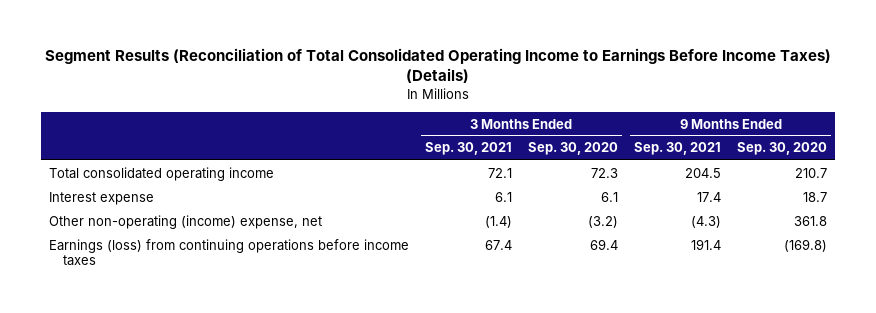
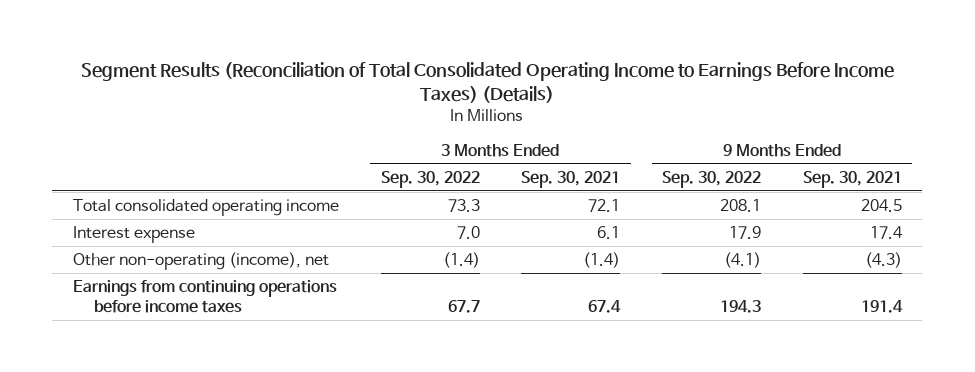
[528,142,619,156] Sep. 30, 2020 -> none
[737,142,828,156] Sep. 30, 2020 -> none
none -> [380,170,480,188] Sep. 30, 2022
none -> [661,170,761,188] Sep. 30, 2022
[48,214,322,229] Other non-operating (income) expense, net -> [72,252,329,271] Other non-operating (income), net
[48,238,409,266] Earnings (loss) from continuing operations before income taxes -> [72,280,337,313] Earnings from continuing operations before income taxes

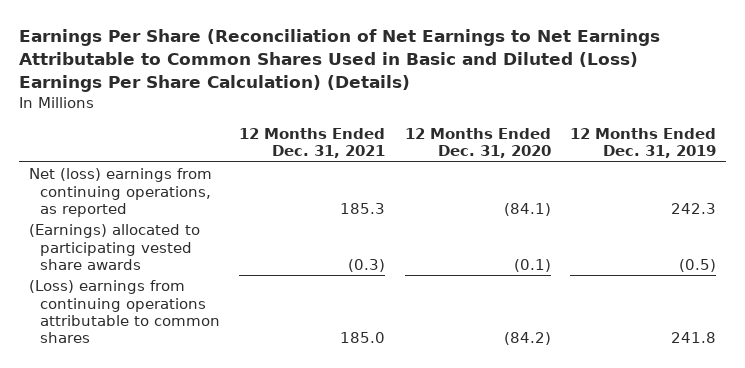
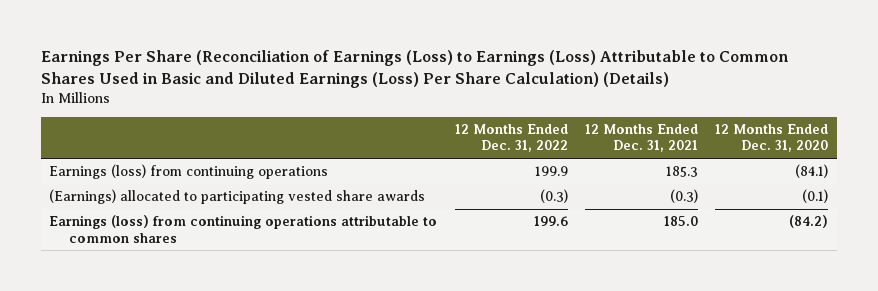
[19,29,661,93] Earnings Per Share (Reconciliation of Net Earnings to Net Earnings Attributable to Common Shares Used in Basic and Diluted (Loss) Earnings Per Share Calculation) (Details) -> [40,50,789,88] Earnings Per Share (Reconciliation of Earnings (Loss) to Earnings (Loss) Attributable to Common Shares Used in Basic and Diluted Earnings (Loss) Per Share Calculation) (Details)
[570,128,717,159] 12 Months Ended Dec. 31, 2019 -> none
none -> [454,123,568,153] 12 Months Ended Dec. 31, 2022
[28,168,212,217] Net (loss) earnings from continuing operations, as reported -> [49,164,329,180] Earnings (loss) from continuing operations
[28,280,220,344] (Loss) earnings from continuing operations attributable to common shares -> [49,215,438,243] Earnings (loss) from continuing operations attributable to common shares

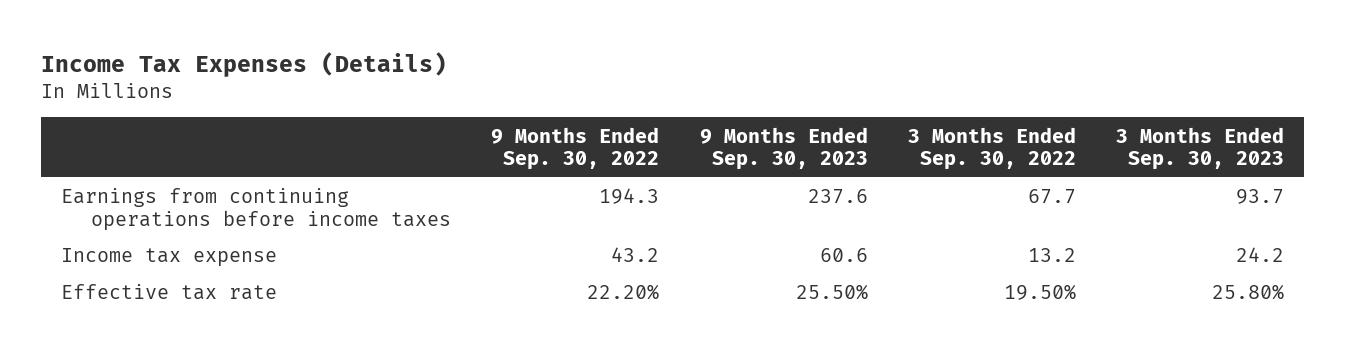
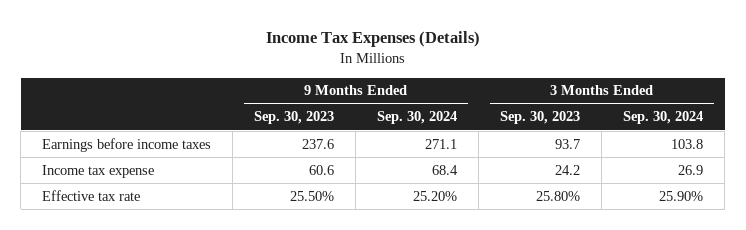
[491,126,660,171] 9 Months Ended Sep. 30, 2022 -> none
[907,126,1076,171] 3 Months Ended Sep. 30, 2022 -> none
none -> [377,111,458,125] Sep. 30, 2024
none -> [623,111,704,125] Sep. 30, 2024
[61,188,452,231] Earnings from continuing operations before income taxes -> [42,137,212,152] Earnings before income taxes

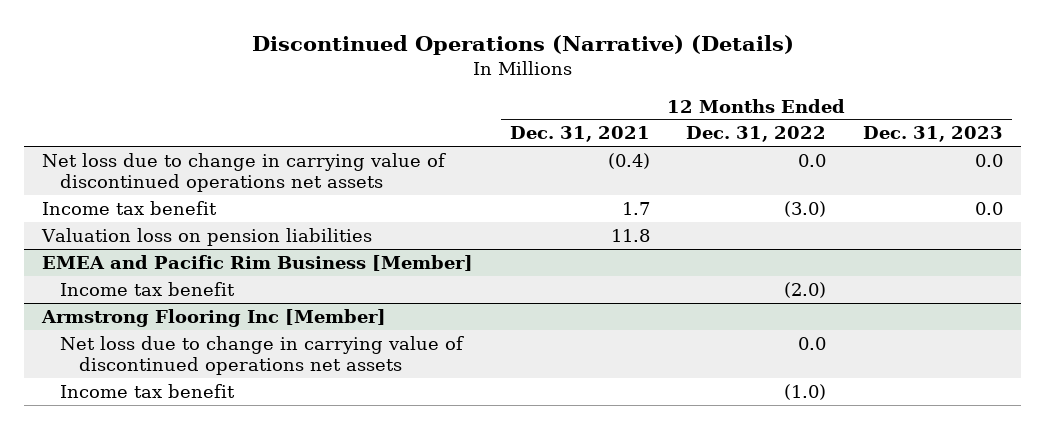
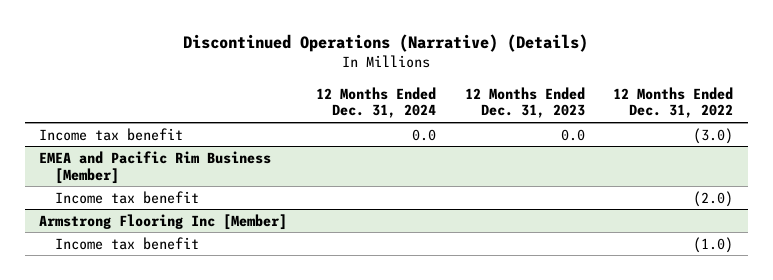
[509,126,650,143] Dec. 31, 2021 -> none
none -> [316,86,437,119] 12 Months Ended Dec. 31, 2024
[42,152,447,192] Net loss due to change in carrying value of discontinued operations net assets -> none
[41,227,373,246] Valuation loss on pension liabilities -> none
[60,335,465,375] Net loss due to change in carrying value of discontinued operations net assets -> none

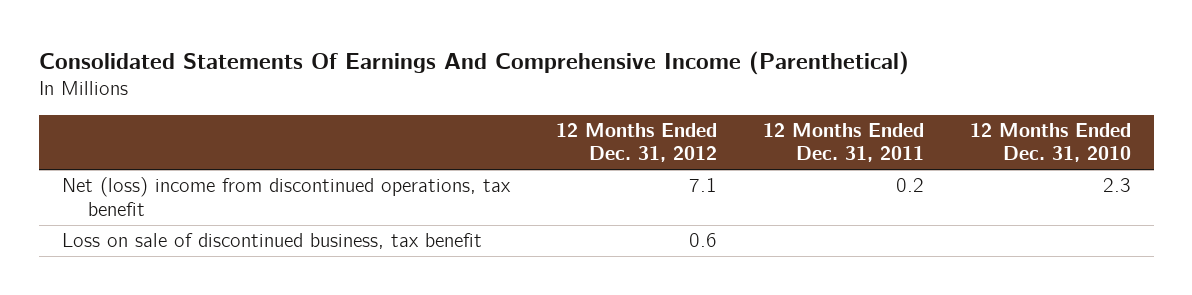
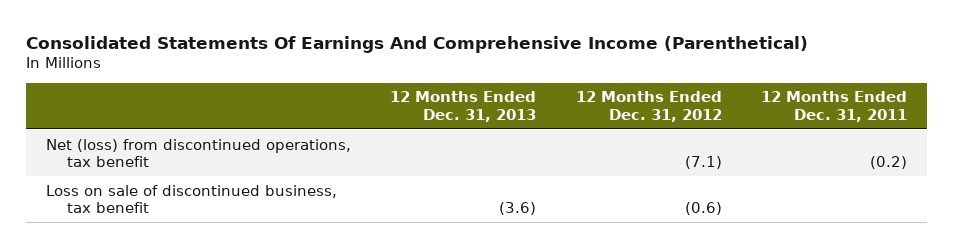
[969,123,1131,163] 12 Months Ended Dec. 31, 2010 -> none
none -> [390,91,537,122] 12 Months Ended Dec. 31, 2013
[61,177,511,216] Net (loss) income from discontinued operations, tax benefit -> [45,138,351,167] Net (loss) from discontinued operations, tax benefit
[688,178,717,193] 7.1 -> [684,155,722,169] (7.1)
[895,178,924,193] 0.2 -> [870,155,908,169] (0.2)
[688,233,717,248] 0.6 -> [684,201,722,215] (0.6)

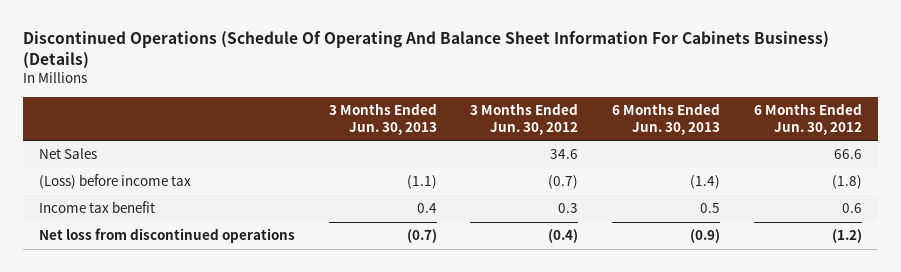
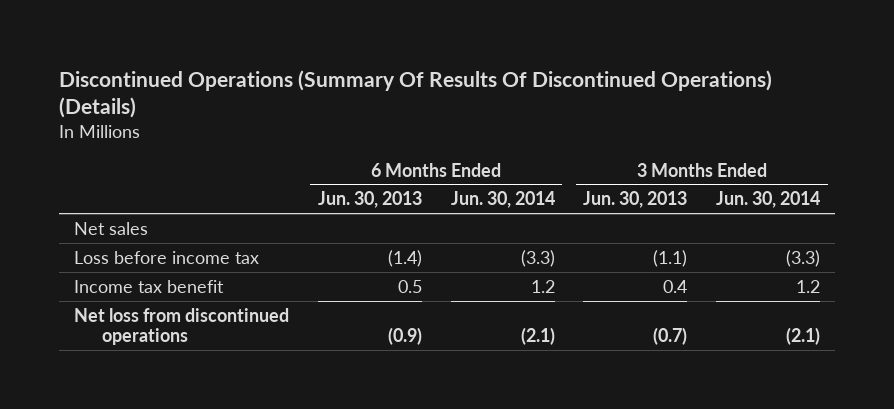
[22,30,829,69] Discontinued Operations (Schedule Of Operating And Balance Sheet Information For Cabinets Business) (Details) -> [59,69,773,119] Discontinued Operations (Summary Of Results Of Discontinued Operations) (Details)
[470,103,579,135] 3 Months Ended Jun. 30, 2012 -> none
[753,103,862,135] 6 Months Ended Jun. 30, 2012 -> none
none -> [450,191,555,209] Jun. 30, 2014
none -> [716,191,821,209] Jun. 30, 2014
[39,148,98,160] Net Sales -> [73,221,148,235] Net sales
[39,174,192,190] (Loss) before income tax -> [73,250,259,264] Loss before income tax

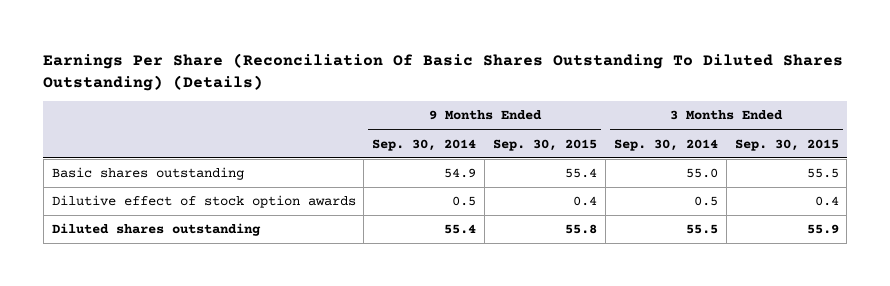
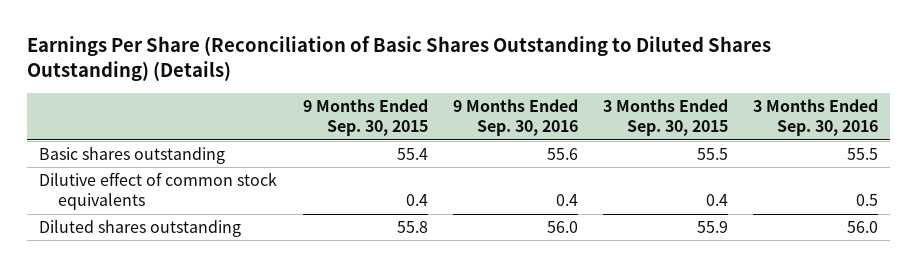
[43,53,844,92] Earnings Per Share (Reconciliation Of Basic Shares Outstanding To Diluted Shares Outstanding) (Details) -> [26,35,771,81] Earnings Per Share (Reconciliation of Basic Shares Outstanding to Diluted Shares Outstanding) (Details)
[372,138,477,151] Sep. 30, 2014 -> none
[613,138,718,151] Sep. 30, 2014 -> none
none -> [452,98,578,137] 9 Months Ended Sep. 30, 2016
none -> [752,98,878,137] 3 Months Ended Sep. 30, 2016
[51,195,356,209] Dilutive effect of stock option awards -> [39,171,278,211] Dilutive effect of common stock equivalents

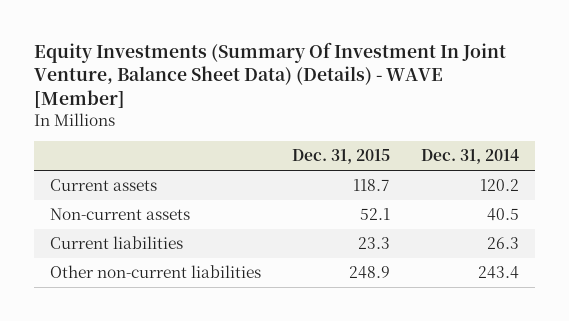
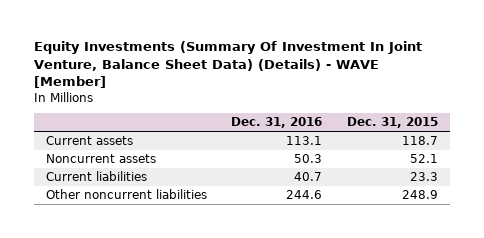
[421,149,520,165] Dec. 31, 2014 -> none
none -> [231,117,323,129] Dec. 31, 2016
[49,208,190,221] Non-current assets -> [45,154,156,164] Noncurrent assets
[49,265,261,279] Other non-current liabilities -> [45,189,207,200] Other noncurrent liabilities

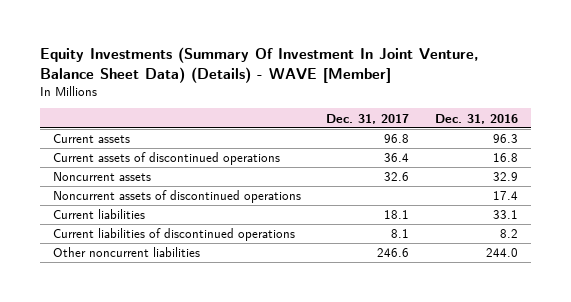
[347,117,439,129] Dec. 31, 2015 -> none
none -> [326,113,410,124] Dec. 31, 2017
[286,136,323,146] 113.1 -> [493,134,519,144] 96.3
none -> [52,152,280,166] Current assets of discontinued operations
[294,154,323,164] 50.3 -> [493,172,519,182] 32.9
none -> [52,190,301,204] Noncurrent assets of discontinued operations
[294,172,323,182] 40.7 -> [493,210,519,220] 33.1
none -> [52,228,295,242] Current liabilities of discontinued operations
[286,190,323,200] 244.6 -> [486,248,519,258] 244.0

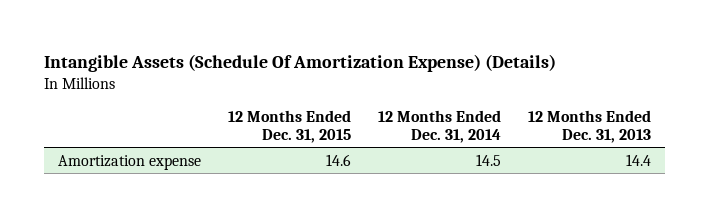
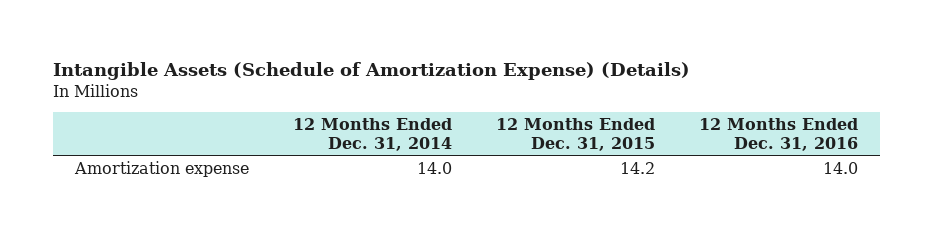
[44,54,557,73] Intangible Assets (Schedule Of Amortization Expense) (Details) -> [52,62,690,81] Intangible Assets (Schedule of Amortization Expense) (Details)
[527,109,651,144] 12 Months Ended Dec. 31, 2013 -> none
none -> [699,117,859,152] 12 Months Ended Dec. 31, 2016
[325,153,351,166] 14.6 -> [620,162,656,175] 14.2
[475,153,501,166] 14.5 -> [416,162,452,175] 14.0

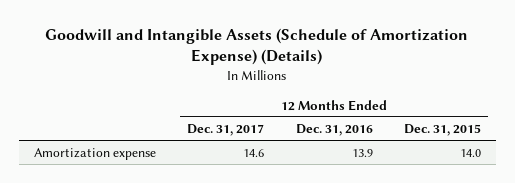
[52,62,690,81] Intangible Assets (Schedule of Amortization Expense) (Details) -> [45,27,469,66] Goodwill and Intangible Assets (Schedule of Amortization Expense) (Details)
[292,117,452,152] 12 Months Ended Dec. 31, 2014 -> none
none -> [187,123,265,136] Dec. 31, 2017
[620,162,656,175] 14.2 -> [459,149,481,158] 14.0
[823,162,859,175] 14.0 -> [351,149,373,158] 13.9

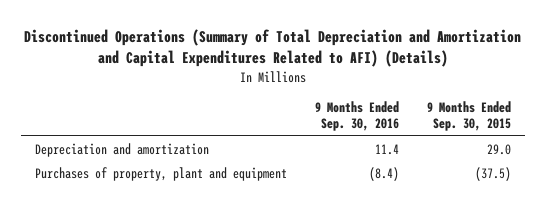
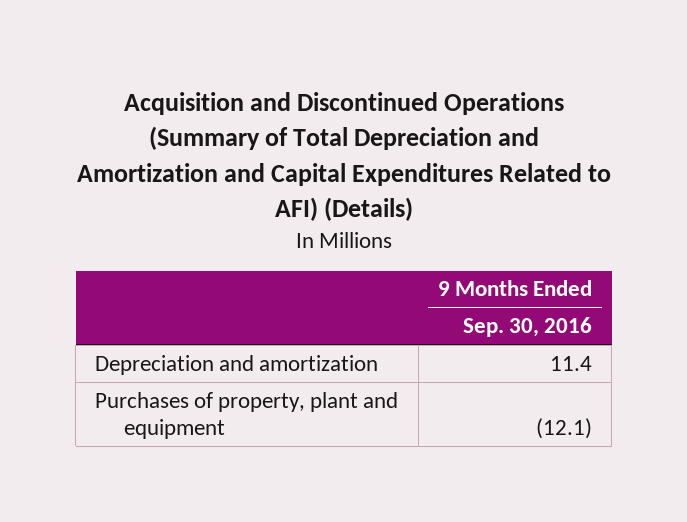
[24,29,522,68] Discontinued Operations (Summary of Total Depreciation and Amortization and Capital Expenditures Related to AFI) (Details) -> [76,91,611,222] Acquisition and Discontinued Operations (Summary of Total Depreciation and Amortization and Capital Expenditures Related to AFI) (Details)
[427,101,512,132] 9 Months Ended Sep. 30, 2015 -> none
[369,166,400,181] (8.4) -> [536,417,593,439] (12.1)

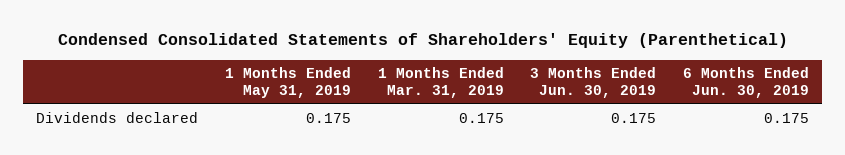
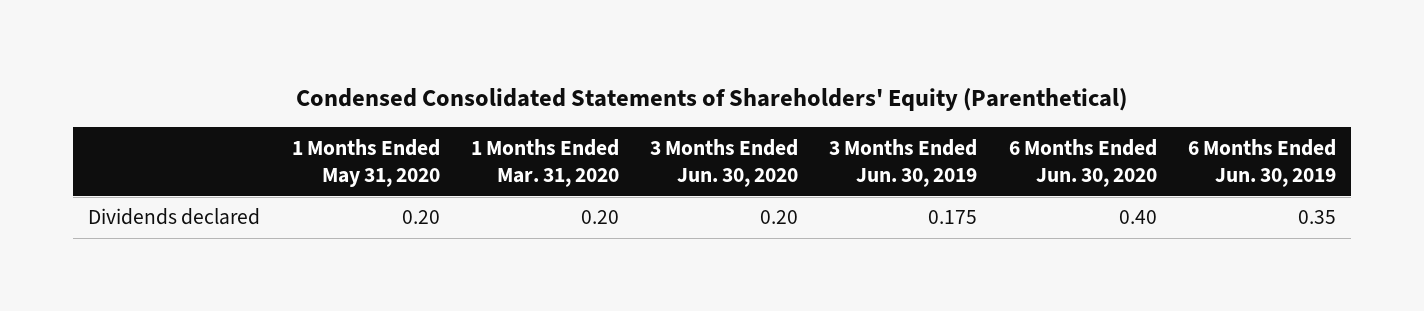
[225,66,352,99] 1 Months Ended May 31, 2019 -> none
[377,66,504,99] 1 Months Ended Mar. 31, 2019 -> none
none -> [291,138,440,188] 1 Months Ended May 31, 2020
none -> [470,138,619,188] 1 Months Ended Mar. 31, 2020
none -> [650,138,799,188] 3 Months Ended Jun. 30, 2020
none -> [1008,138,1157,188] 6 Months Ended Jun. 30, 2020
[763,113,809,124] 0.175 -> [1297,210,1336,225] 0.35

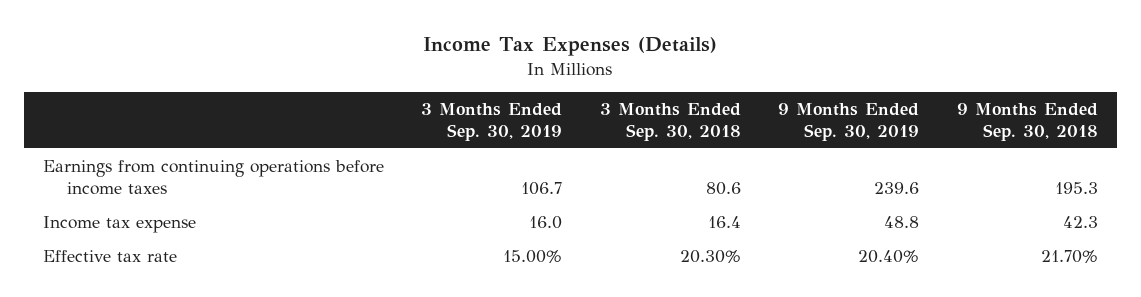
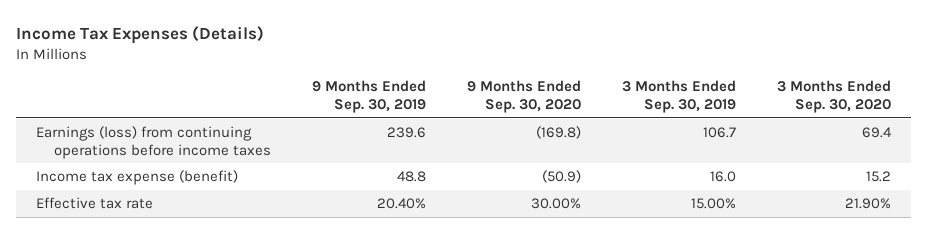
[599,103,741,141] 3 Months Ended Sep. 30, 2018 -> none
[956,103,1098,141] 9 Months Ended Sep. 30, 2018 -> none
none -> [467,80,582,114] 9 Months Ended Sep. 30, 2020
none -> [777,80,892,114] 3 Months Ended Sep. 30, 2020
[42,160,384,195] Earnings from continuing operations before income taxes -> [36,126,272,159] Earnings (loss) from continuing operations before income taxes
[42,216,196,234] Income tax expense -> [36,170,239,186] Income tax expense (benefit)

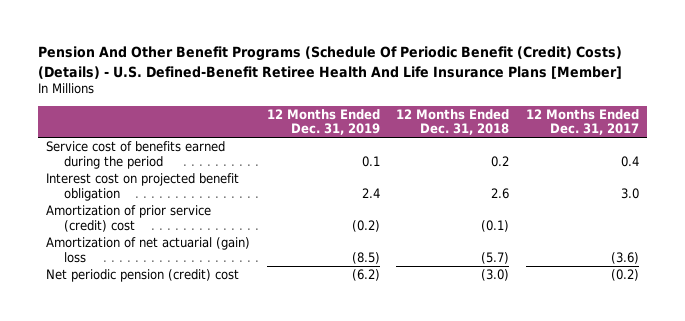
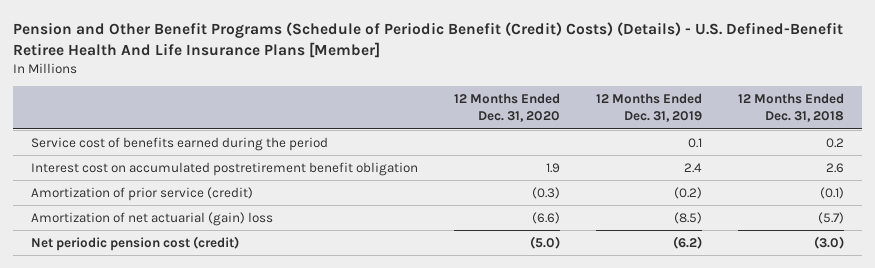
[38,46,623,79] Pension And Other Benefit Programs (Schedule Of Periodic Benefit (Credit) Costs) (Details) - U.S. Defined-Benefit Retiree Health And Life Insurance Plans [Member] -> [13,21,844,58] Pension and Other Benefit Programs (Schedule of Periodic Benefit (Credit) Costs) (Details) - U.S. Defined-Benefit Retiree Health And Life Insurance Plans [Member]
[525,108,639,136] 12 Months Ended Dec. 31, 2017 -> none
none -> [454,93,561,123] 12 Months Ended Dec. 31, 2020
[46,173,240,201] Interest cost on projected benefit obligation -> [31,161,419,176] Interest cost on accumulated postretirement benefit obligation
[46,205,212,232] Amortization of prior service (credit) cost -> [31,186,254,201] Amortization of prior service (credit)
[46,269,240,283] Net periodic pension (credit) cost -> [31,235,240,251] Net periodic pension cost (credit)

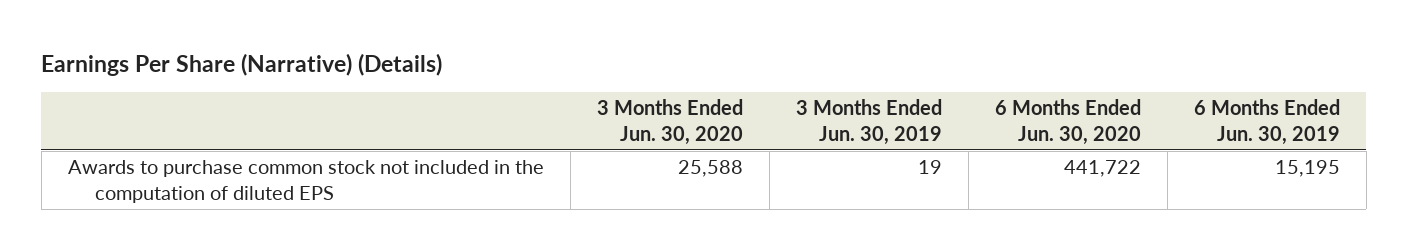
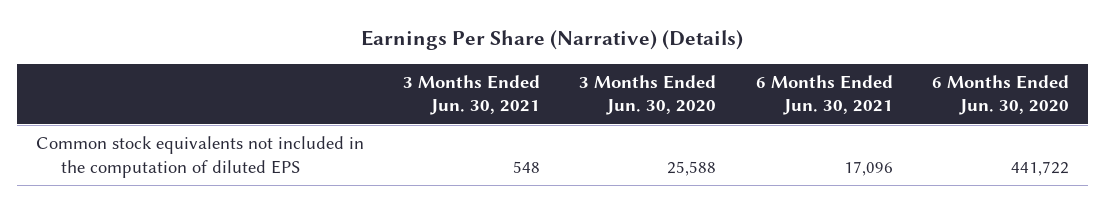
[795,99,942,146] 3 Months Ended Jun. 30, 2019 -> none
[1193,99,1340,146] 6 Months Ended Jun. 30, 2019 -> none
none -> [403,75,541,116] 3 Months Ended Jun. 30, 2021
none -> [755,75,893,116] 6 Months Ended Jun. 30, 2021
[67,160,544,204] Awards to purchase common stock not included in the computation of diluted EPS -> [36,136,365,178] Common stock equivalents not included in the computation of diluted EPS

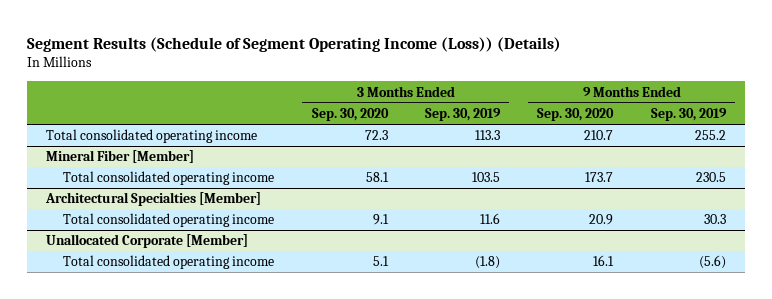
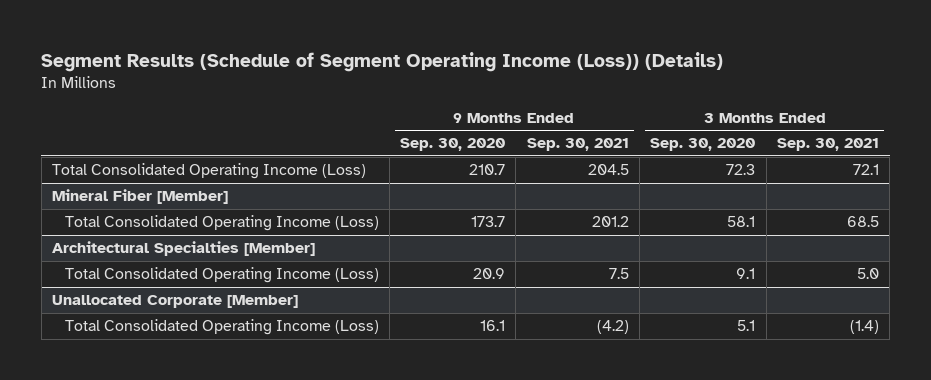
[425,108,502,122] Sep. 30, 2019 -> none
[650,108,727,122] Sep. 30, 2019 -> none
none -> [526,138,629,152] Sep. 30, 2021
none -> [776,138,879,152] Sep. 30, 2021
[45,129,257,144] Total consolidated operating income -> [52,163,367,180] Total Consolidated Operating Income (Loss)
[63,171,275,186] Total consolidated operating income -> [64,215,379,232] Total Consolidated Operating Income (Loss)
[63,213,275,228] Total consolidated operating income -> [64,267,379,284] Total Consolidated Operating Income (Loss)
[63,255,275,270] Total consolidated operating income -> [64,319,379,336] Total Consolidated Operating Income (Loss)

